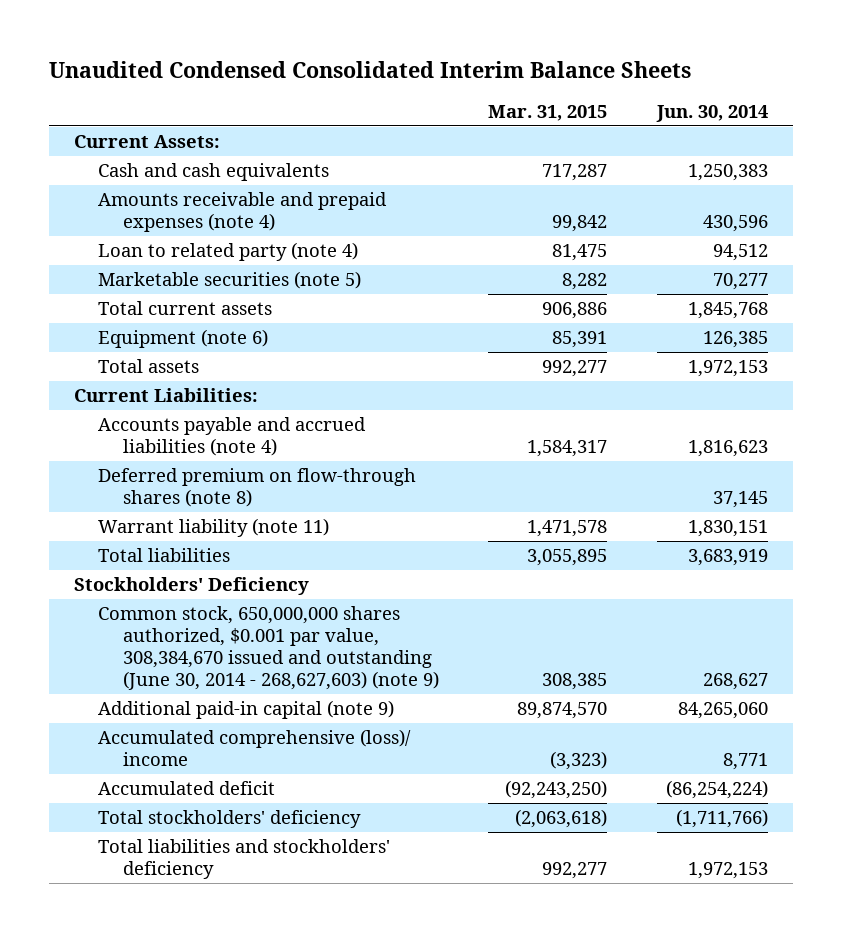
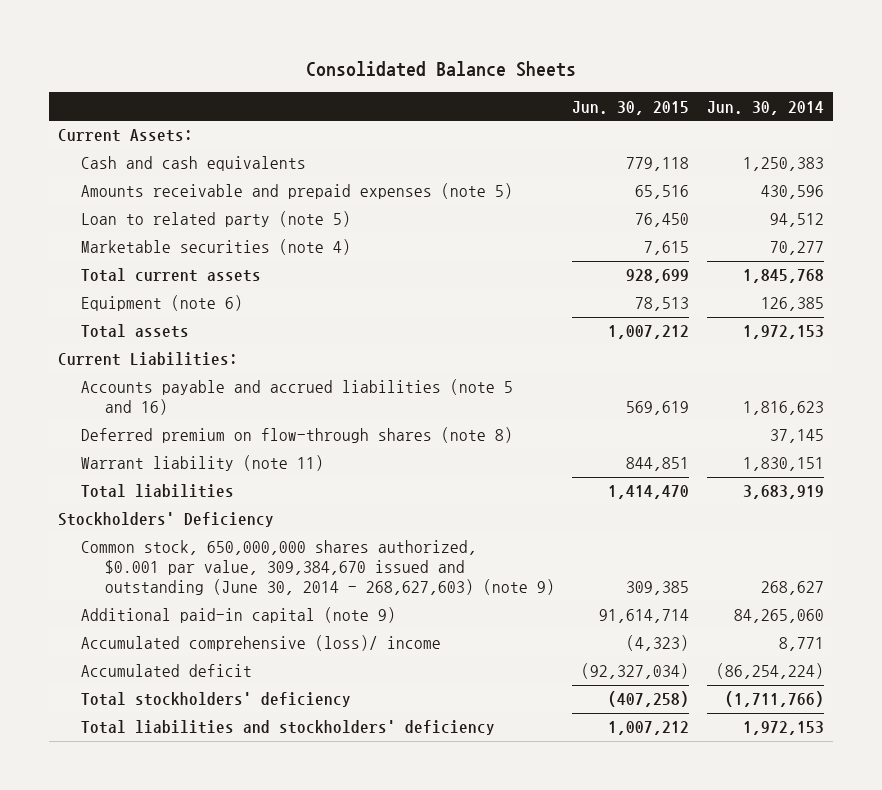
[49,60,692,78] Unaudited Condensed Consolidated Interim Balance Sheets -> [306,61,577,78] Consolidated Balance Sheets
[488,104,608,121] Mar. 31, 2015 -> none
none -> [572,100,690,115] Jun. 30, 2015
[98,192,388,233] Amounts receivable and prepaid expenses (note 4) -> [81,183,514,200] Amounts receivable and prepaid expenses (note 5)
[98,242,359,262] Loan to related party (note 4) -> [81,211,352,228] Loan to related party (note 5)
[98,271,362,290] Marketable securities (note 5) -> [81,239,352,256] Marketable securities (note 4)
[98,417,367,457] Accounts payable and accrued liabilities (note 4) -> [81,379,514,416] Accounts payable and accrued liabilities (note 5 and 16)
[98,606,439,690] Common stock, 650,000,000 shares authorized, $0.001 par value, 308,384,670 issued and outstanding (June 30, 2014 - 268,627,603) (note 9) -> [81,540,555,595] Common stock, 650,000,000 shares authorized, $0.001 par value, 309,384,670 issued and outstanding (June 30, 2014 - 268,627,603) (note 9)

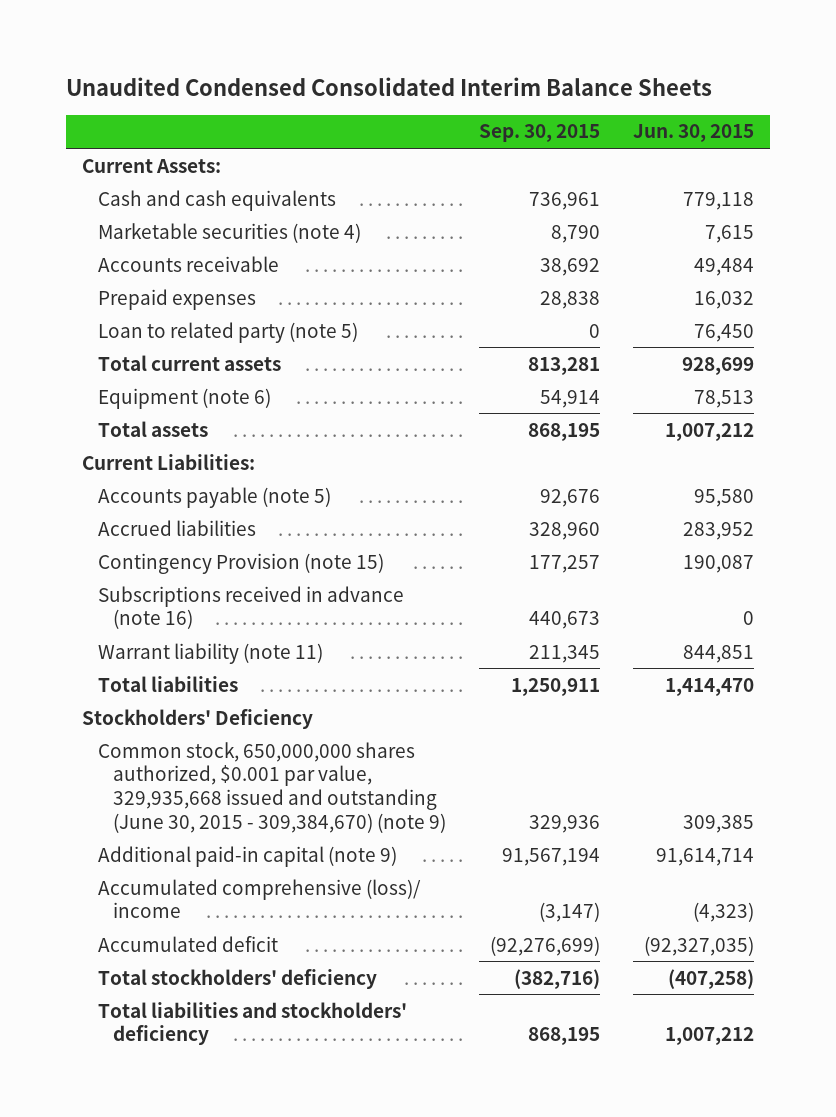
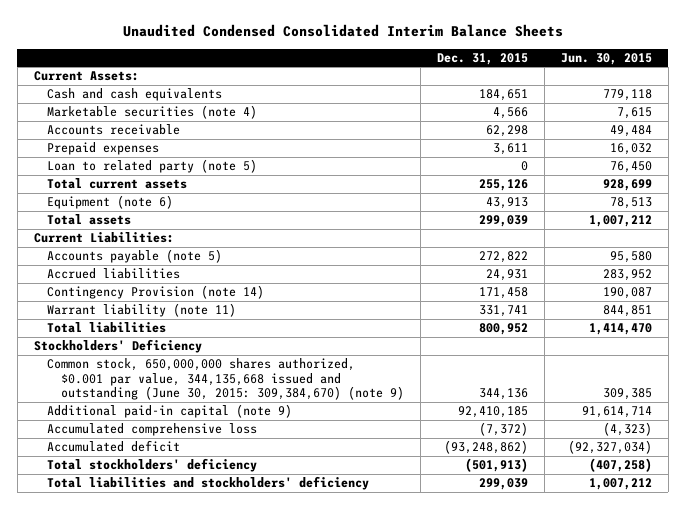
[478,124,600,143] Sep. 30, 2015 -> none
none -> [436,52,528,65] Dec. 31, 2015
[97,585,404,630] Subscriptions received in advance (note 16) -> none
[97,552,384,574] Contingency Provision (note 15) -> [47,285,265,300] Contingency Provision (note 14)
[97,741,447,833] Common stock, 650,000,000 shares authorized, $0.001 par value, 329,935,668 issued and outstanding (June 30, 2015 - 309,384,670) (note 9) -> [47,358,404,400] Common stock, 650,000,000 shares authorized, $0.001 par value, 344,135,668 issued and outstanding (June 30, 2015: 309,384,670) (note 9)
[97,878,421,919] Accumulated comprehensive (loss)/ income -> [47,423,258,437] Accumulated comprehensive loss
[643,935,754,956] (92,327,035) -> [567,440,652,455] (92,327,034)

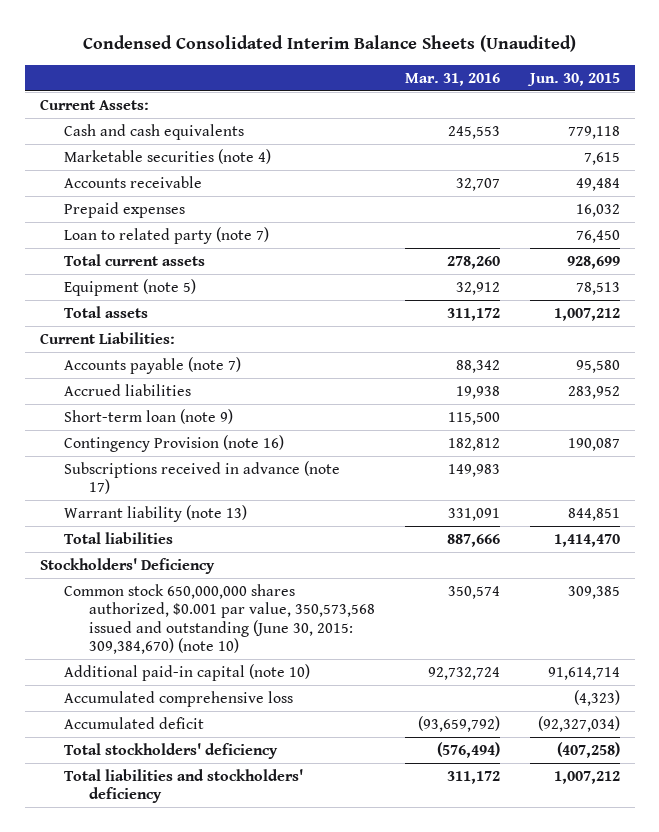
[122,24,563,38] Unaudited Condensed Consolidated Interim Balance Sheets -> [82,35,576,53] Condensed Consolidated Interim Balance Sheets (Unaudited)
[436,52,528,65] Dec. 31, 2015 -> none
none -> [404,72,500,86] Mar. 31, 2016
[47,159,258,174] Loan to related party (note 5) -> [64,226,270,244] Loan to related party (note 7)
[47,195,174,210] Equipment (note 6) -> [64,278,197,296] Equipment (note 5)
[47,249,223,264] Accounts payable (note 5) -> [64,356,242,374] Accounts payable (note 7)
none -> [64,408,234,424] Short-term loan (note 9)
[47,285,265,300] Contingency Provision (note 14) -> [64,434,285,452] Contingency Provision (note 16)
none -> [64,460,341,495] Subscriptions received in advance (note 17)
[47,303,237,318] Warrant liability (note 11) -> [64,504,248,522] Warrant liability (note 13)
[47,358,404,400] Common stock, 650,000,000 shares authorized, $0.001 par value, 344,135,668 issued and outstanding (June 30, 2015: 309,384,670) (note 9) -> [64,583,375,654] Common stock 650,000,000 shares authorized, $0.001 par value, 350,573,568 issued and outstanding (June 30, 2015: 309,384,670) (note 10)
[47,404,293,419] Additional paid-in capital (note 9) -> [64,663,311,681] Additional paid-in capital (note 10)

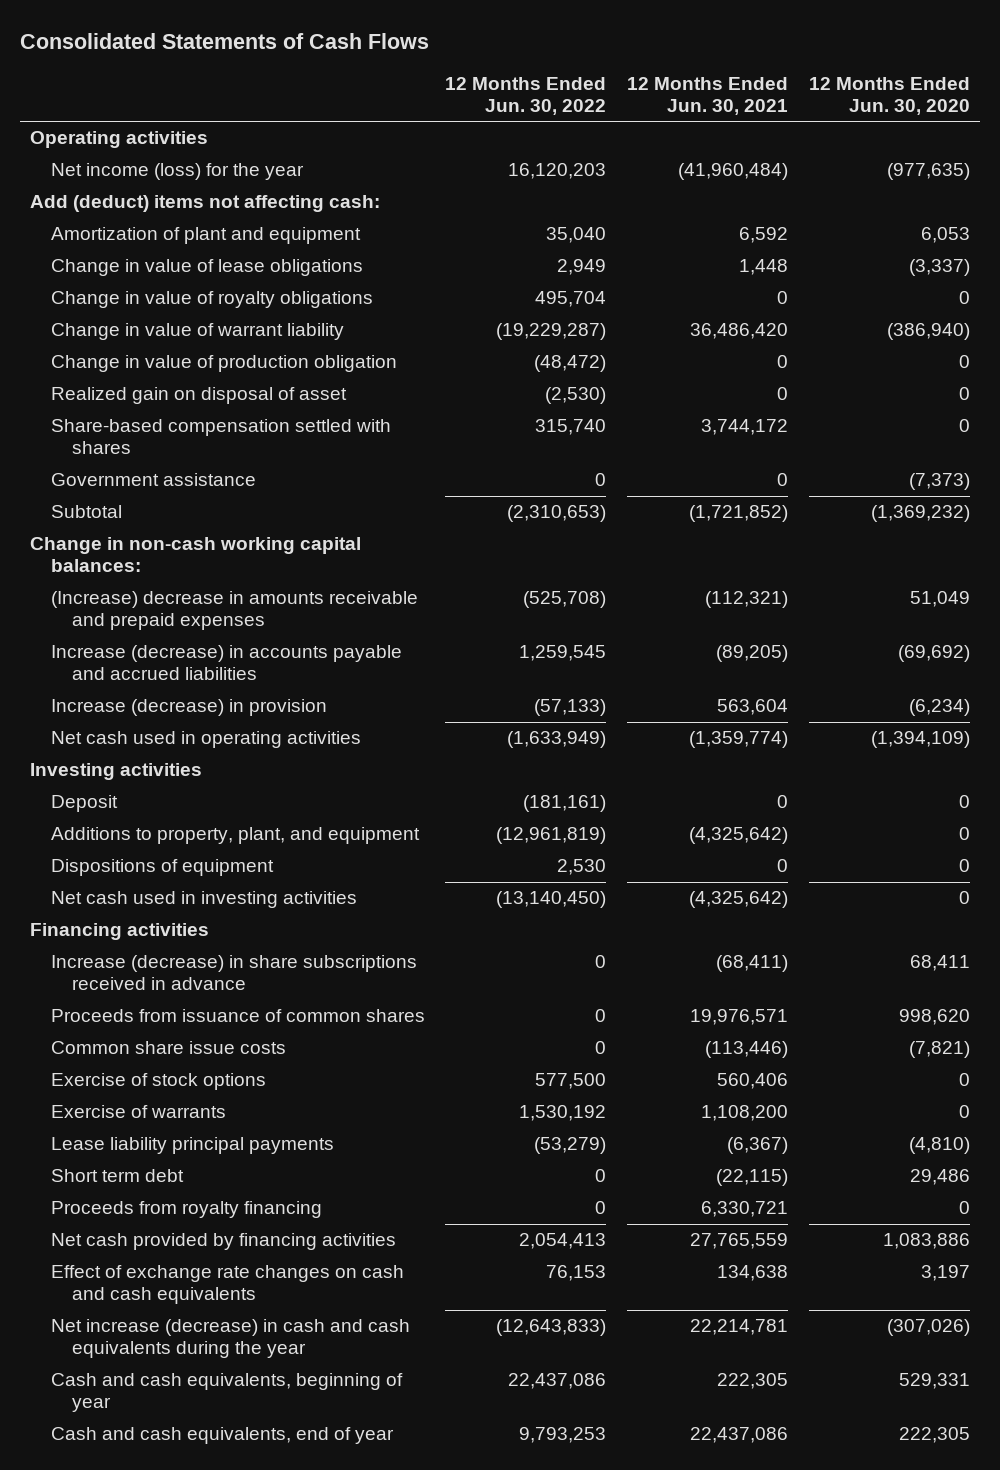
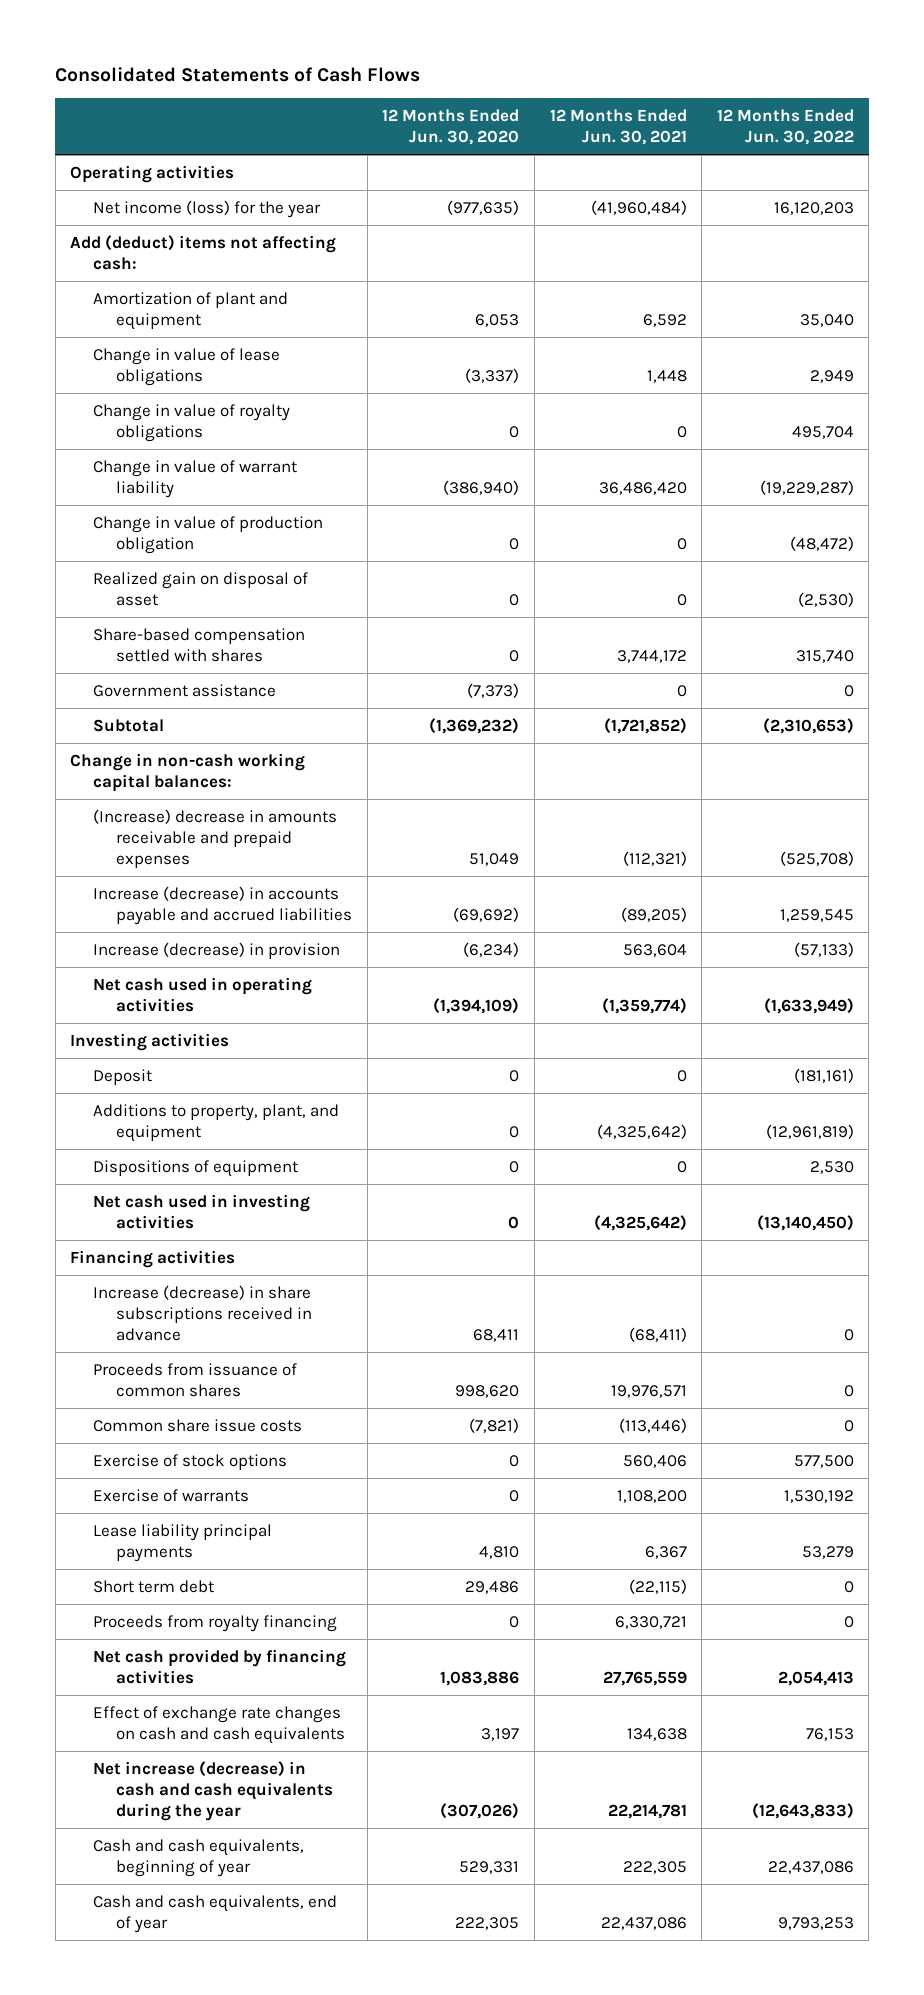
[534,1137,607,1155] (53,279) -> [801,1545,854,1559] 53,279
[726,1137,788,1155] (6,367) -> [644,1545,687,1559] 6,367
[908,1137,970,1155] (4,810) -> [479,1545,520,1559] 4,810

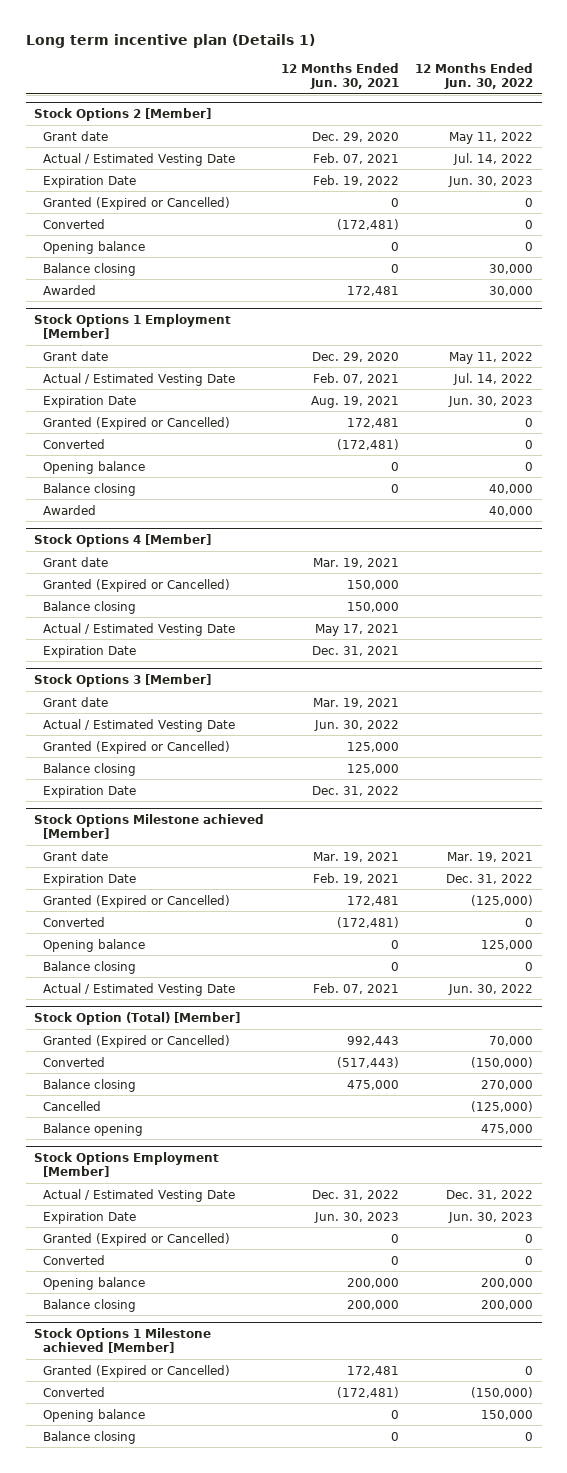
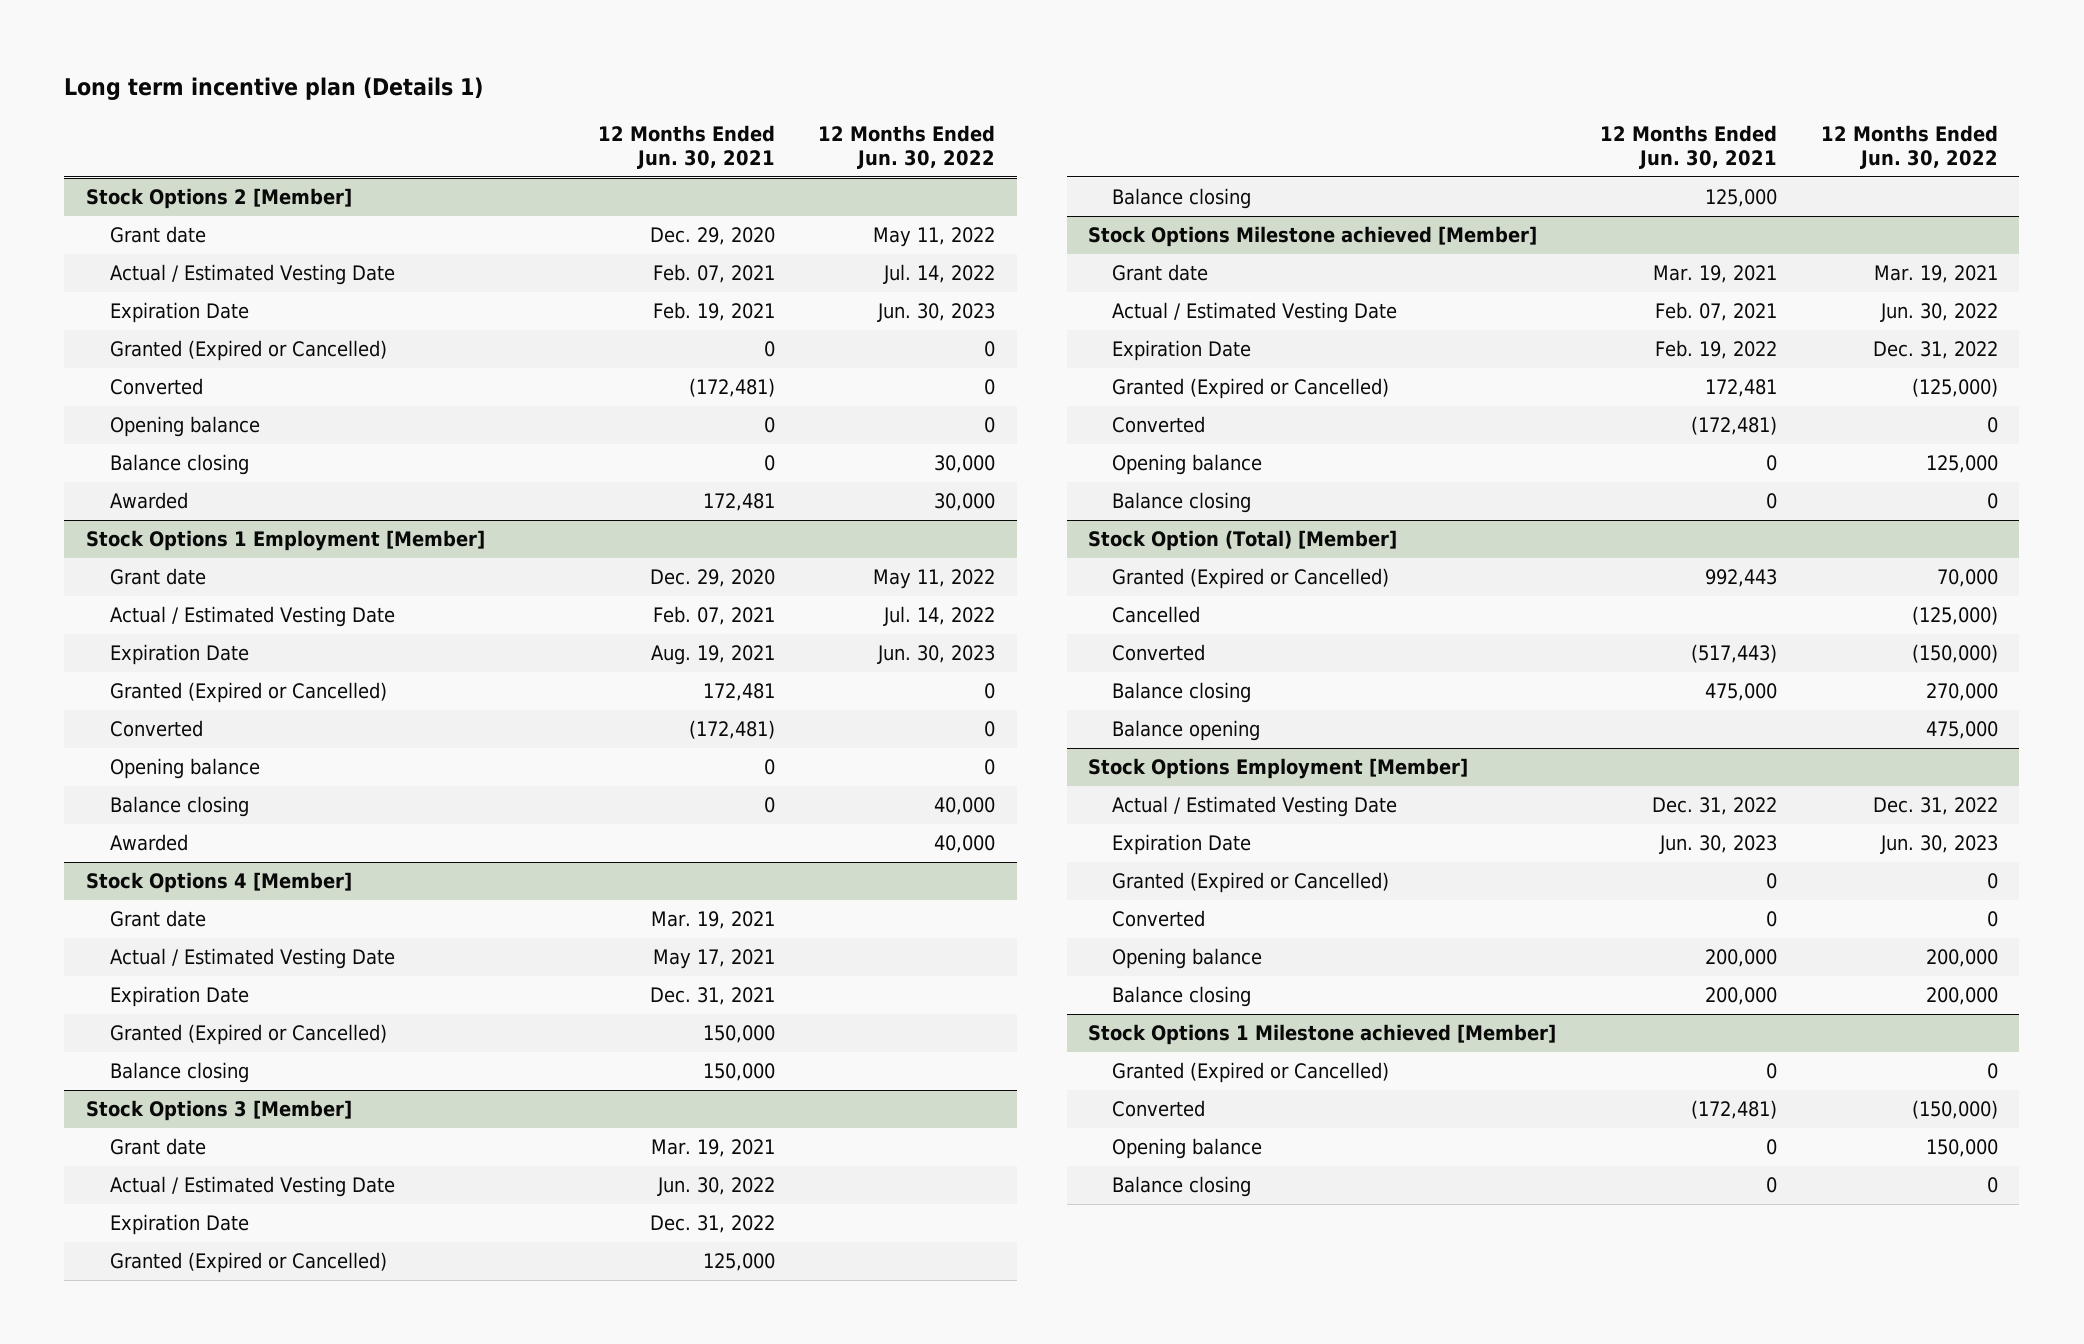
[312,174,399,186] Feb. 19, 2022 -> [652,302,775,322] Feb. 19, 2021
[43,578,231,592] Granted (Expired or Cancelled) -> [109,1024,387,1046] Granted (Expired or Cancelled)
[43,600,137,614] Balance closing -> [109,1062,249,1084] Balance closing
[43,785,137,798] Expiration Date -> [109,1214,249,1236] Expiration Date
[43,982,236,996] Actual / Estimated Vesting Date -> [1112,302,1398,324] Actual / Estimated Vesting Date
[312,872,399,884] Feb. 19, 2021 -> [1655,340,1778,360] Feb. 19, 2022
[43,1100,102,1111] Cancelled -> [1112,606,1201,624] Cancelled
[346,1365,399,1376] 172,481 -> [1766,1063,1778,1080] 0

